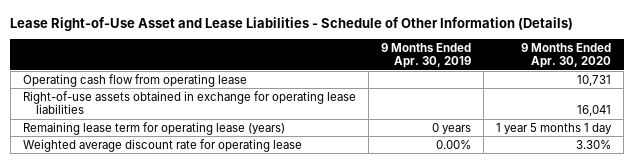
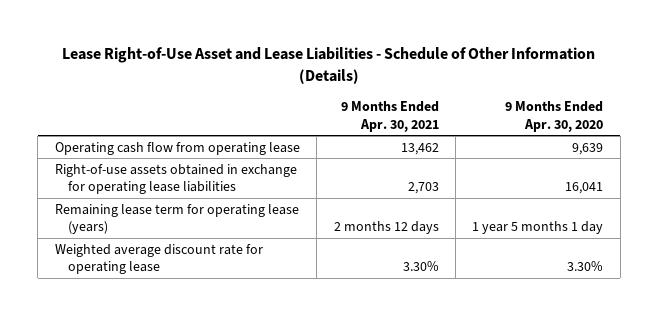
[381,42,472,68] 9 Months Ended Apr. 30, 2019 -> none
none -> [340,101,439,132] 9 Months Ended Apr. 30, 2021
[577,74,612,86] 10,731 -> [572,142,604,155] 9,639

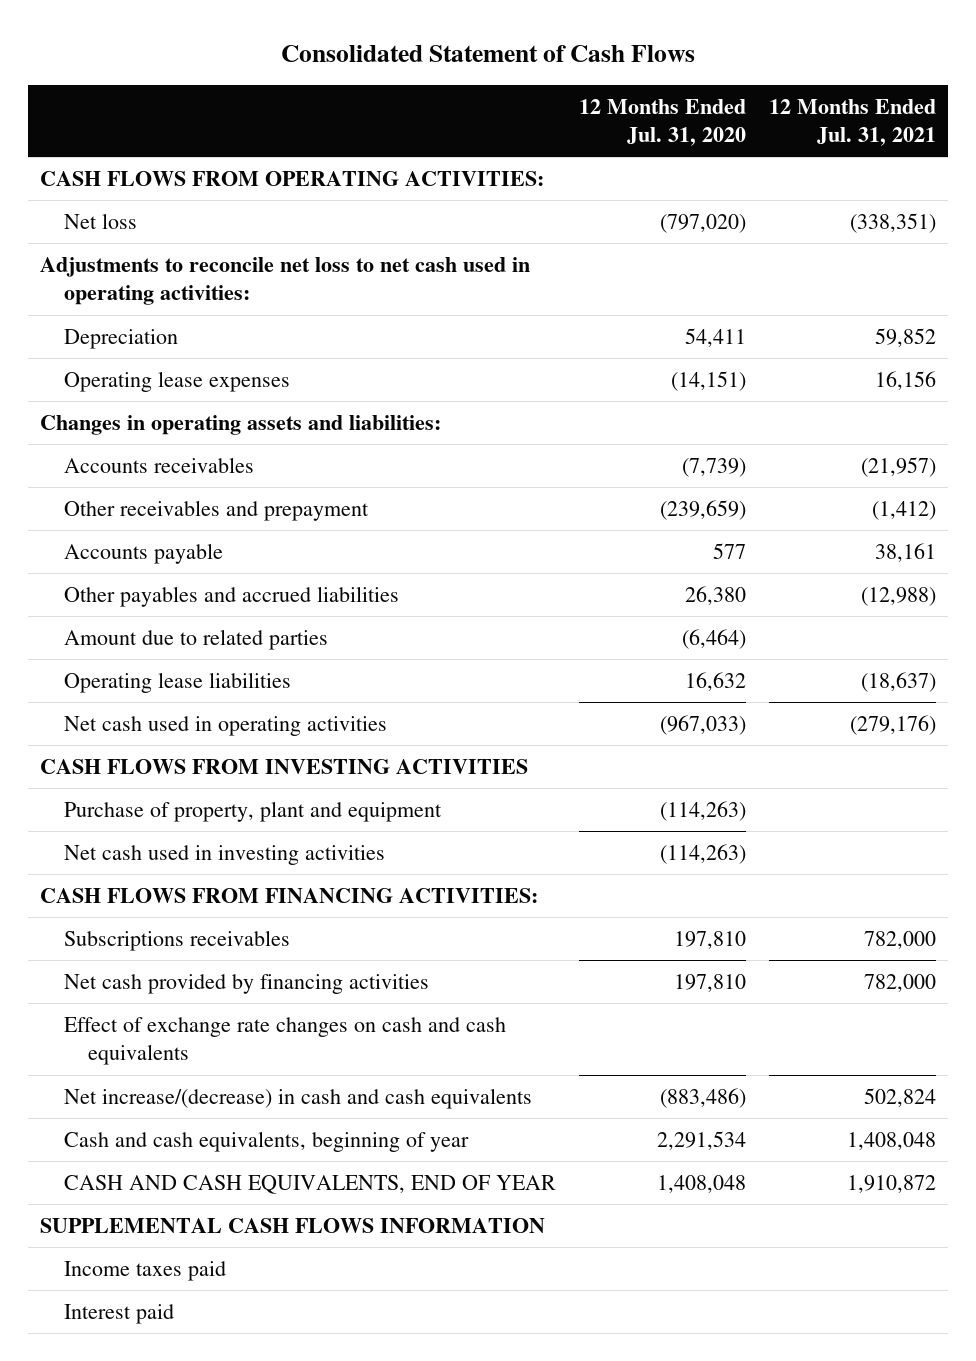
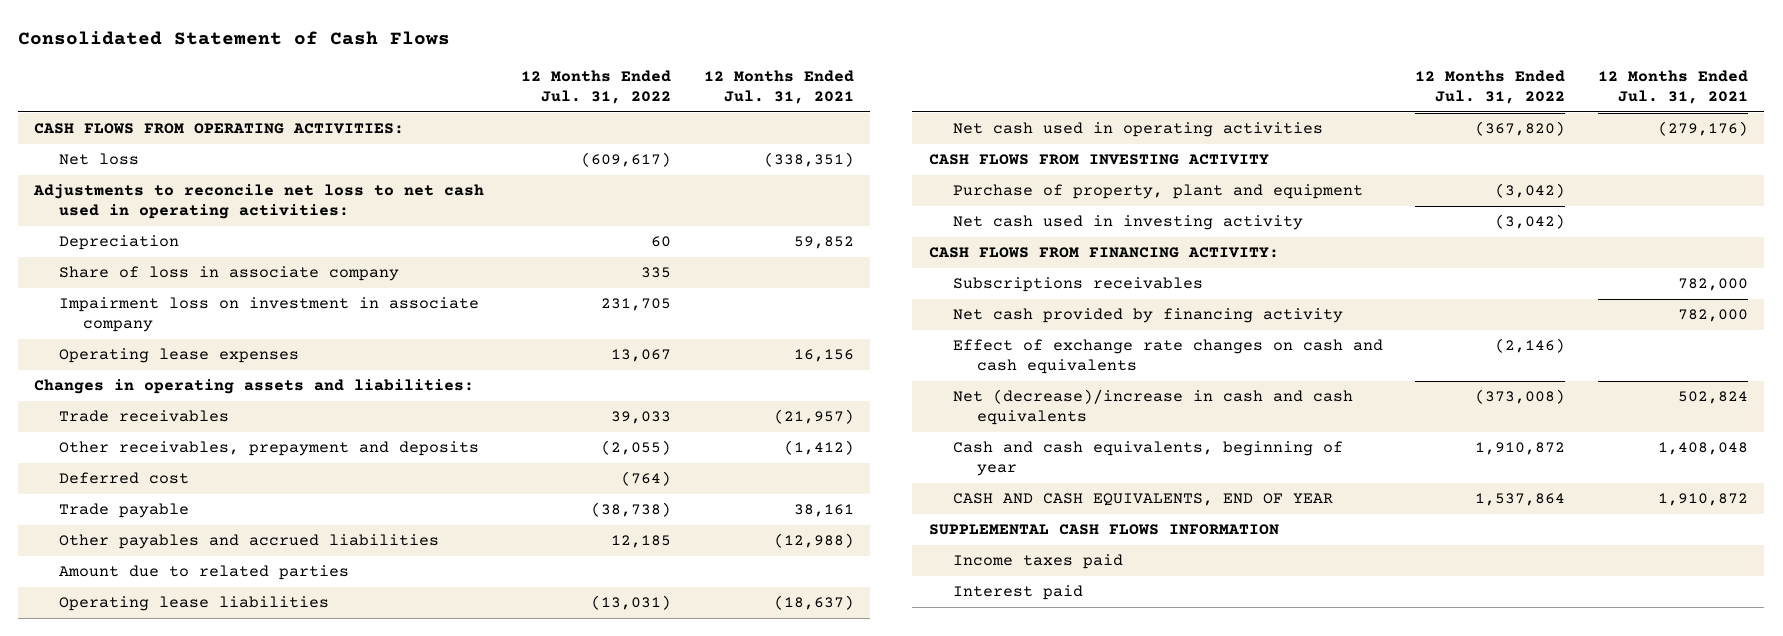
[579,98,747,146] 12 Months Ended Jul. 31, 2020 -> none
none -> [521,70,672,104] 12 Months Ended Jul. 31, 2022
none -> [58,266,399,282] Share of loss in associate company
none -> [58,297,479,333] Impairment loss on investment in associate company
[63,456,254,473] Accounts receivables -> [58,410,229,423] Trade receivables
[63,499,369,521] Other receivables and prepayment -> [58,441,479,457] Other receivables, prepayment and deposits
none -> [58,472,189,485] Deferred cost
[63,542,223,564] Accounts payable -> [58,503,189,519] Trade payable
[39,758,528,774] CASH FLOWS FROM INVESTING ACTIVITIES -> [928,154,1269,166] CASH FLOWS FROM INVESTING ACTIVITY
[63,844,385,865] Net cash used in investing activities -> [952,215,1303,231] Net cash used in investing activity
[39,887,538,903] CASH FLOWS FROM FINANCING ACTIVITIES: -> [928,247,1279,259] CASH FLOWS FROM FINANCING ACTIVITY:
[63,973,429,994] Net cash provided by financing activities -> [952,308,1343,324] Net cash provided by financing activity
[63,1087,532,1109] Net increase/(decrease) in cash and cash equivalents -> [952,389,1353,426] Net (decrease)/increase in cash and cash equivalents

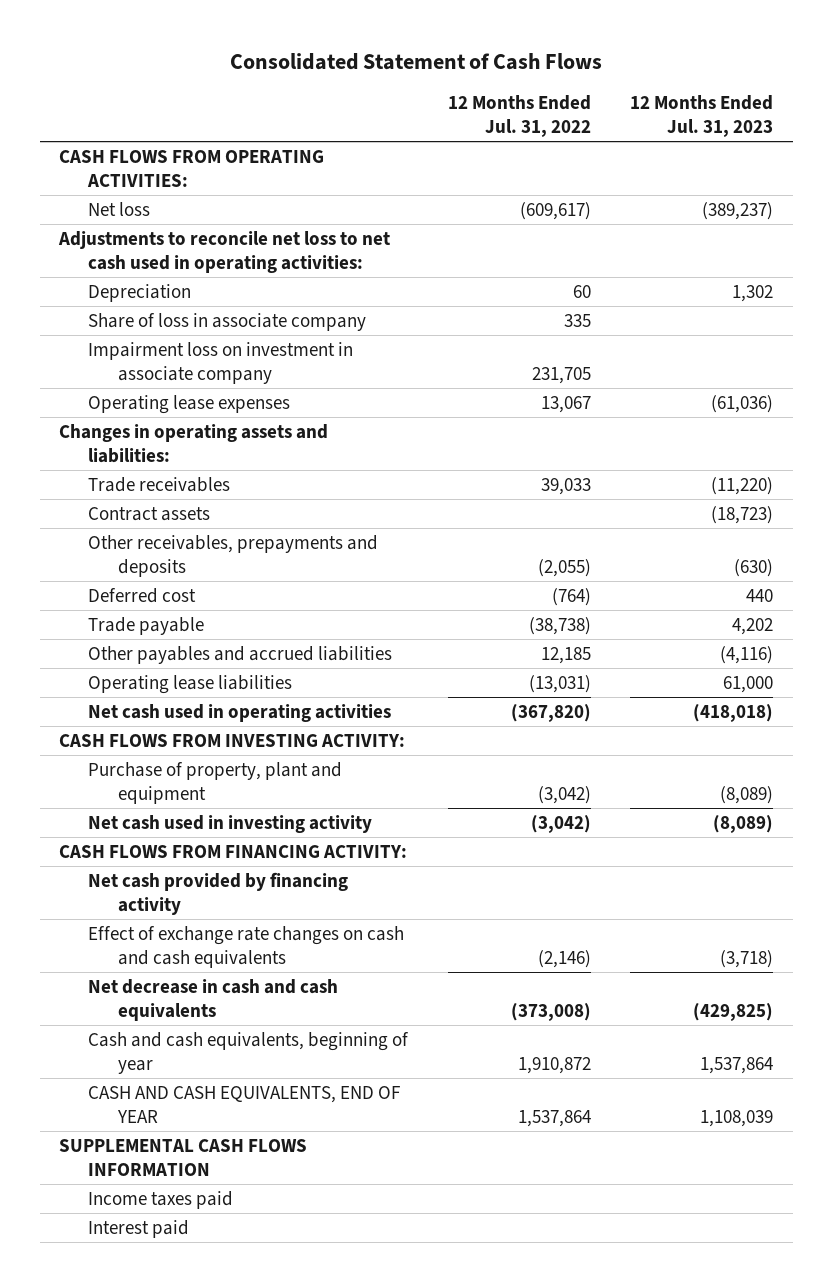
[704,70,855,104] 12 Months Ended Jul. 31, 2021 -> none
none -> [630,94,774,137] 12 Months Ended Jul. 31, 2023
none -> [88,506,211,521] Contract assets
[58,441,479,457] Other receivables, prepayment and deposits -> [88,534,379,577] Other receivables, prepayments and deposits
[58,565,349,581] Amount due to related parties -> none
[928,154,1269,166] CASH FLOWS FROM INVESTING ACTIVITY -> [59,733,406,747] CASH FLOWS FROM INVESTING ACTIVITY:
[952,277,1203,293] Subscriptions receivables -> none
[952,389,1353,426] Net (decrease)/increase in cash and cash equivalents -> [88,978,339,1021] Net decrease in cash and cash equivalents

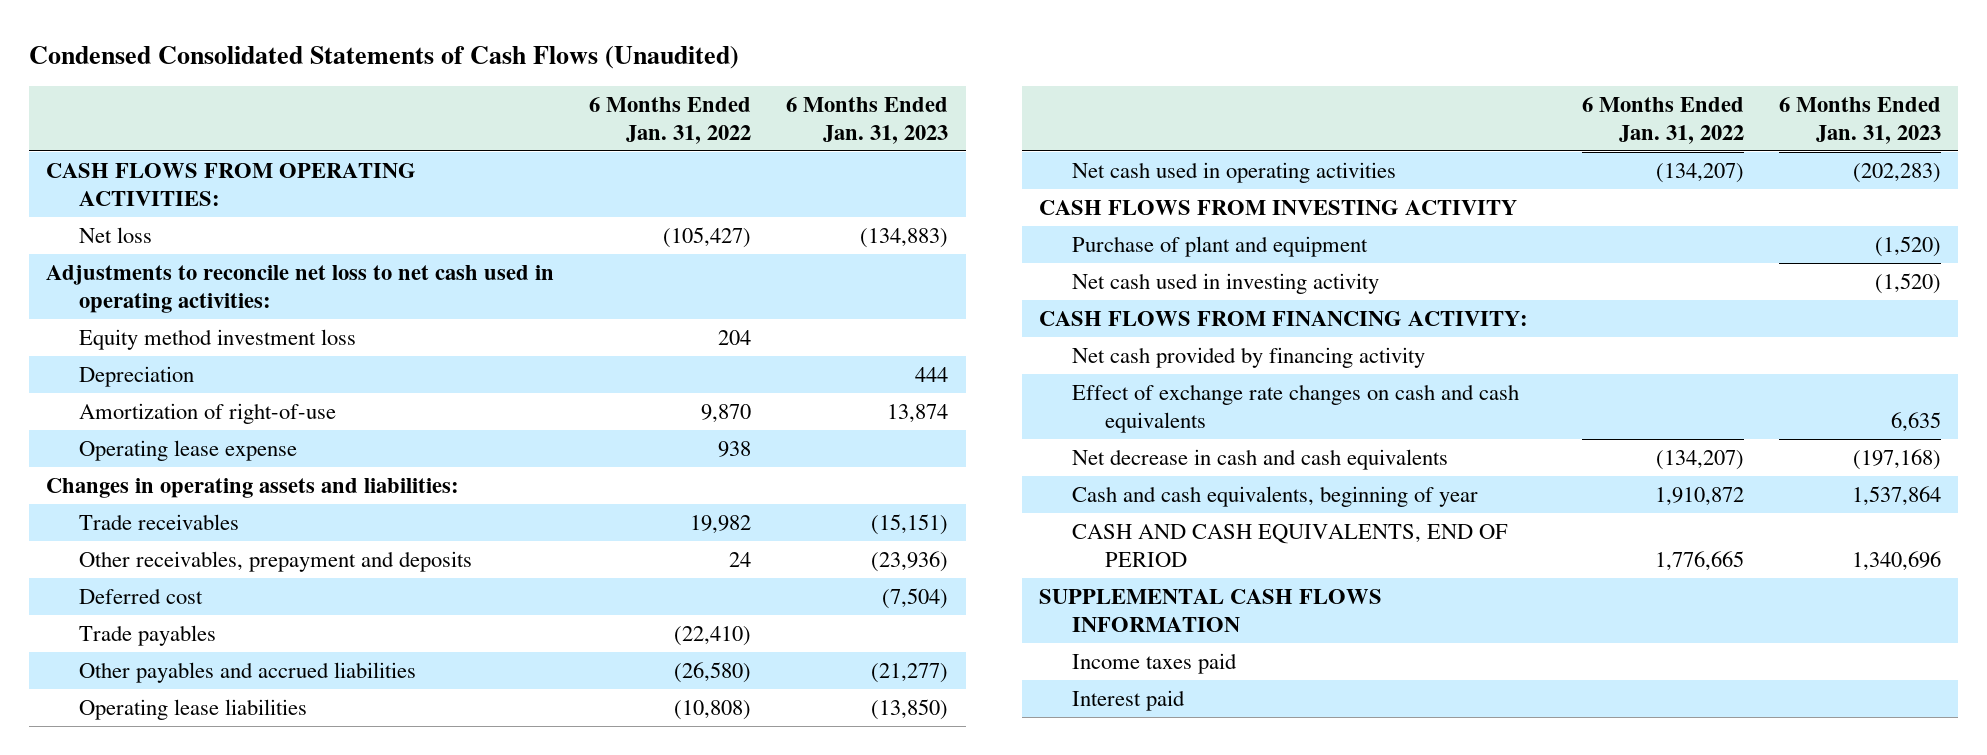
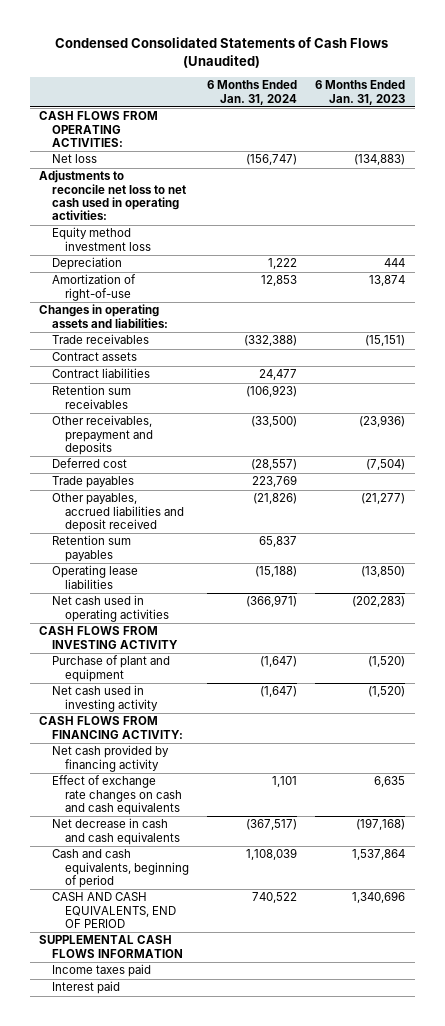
[589,96,752,144] 6 Months Ended Jan. 31, 2022 -> none
none -> [207,80,298,105] 6 Months Ended Jan. 31, 2024
[79,439,298,461] Operating lease expense -> none
none -> [52,352,138,362] Contract assets
none -> [52,368,151,379] Contract liabilities
none -> [52,385,132,409] Retention sum receivables
[79,661,417,683] Other payables and accrued liabilities -> [52,493,185,533] Other payables, accrued liabilities and deposit received
none -> [52,535,132,562] Retention sum payables
[1072,485,1479,507] Cash and cash equivalents, beginning of year -> [52,849,190,889] Cash and cash equivalents, beginning of period

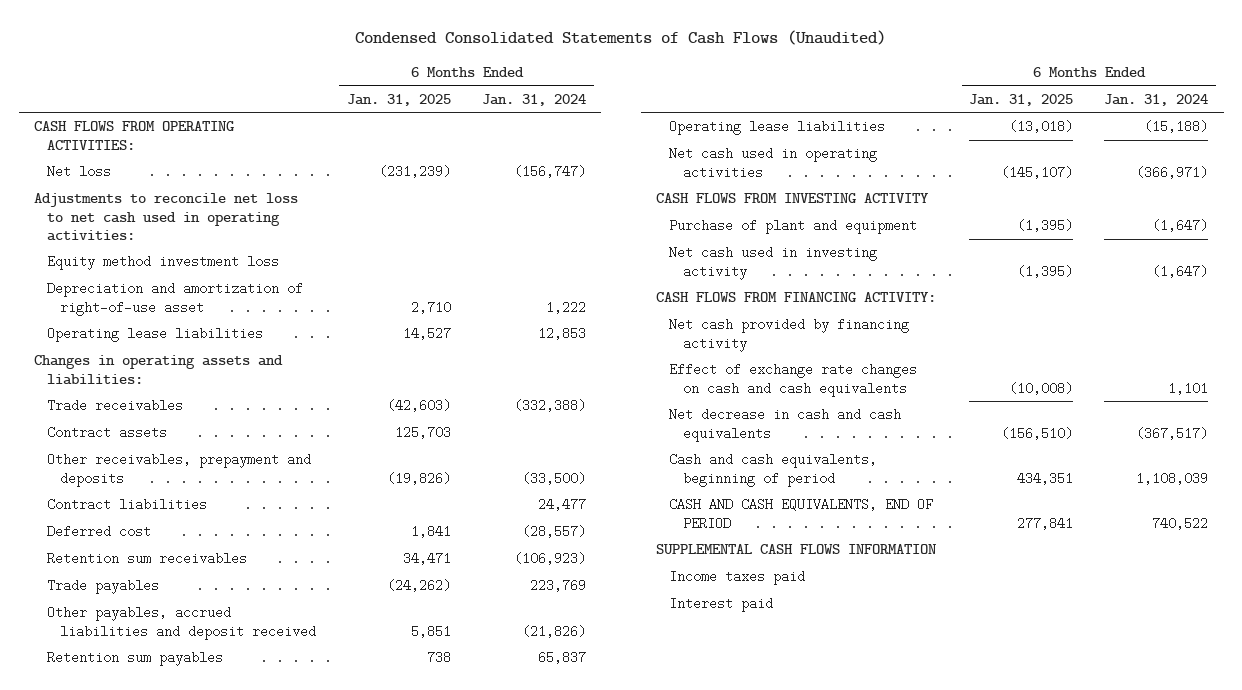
[315,80,406,105] 6 Months Ended Jan. 31, 2023 -> none
none -> [347,93,452,106] Jan. 31, 2025
[52,257,123,271] Depreciation -> [47,282,304,316] Depreciation and amortization of right-of-use asset
[52,274,137,301] Amortization of right-of-use -> [47,327,264,343] Operating lease liabilities
[52,368,151,379] Contract liabilities -> [47,498,208,512] Contract liabilities
[52,385,132,409] Retention sum receivables -> [47,552,248,566] Retention sum receivables

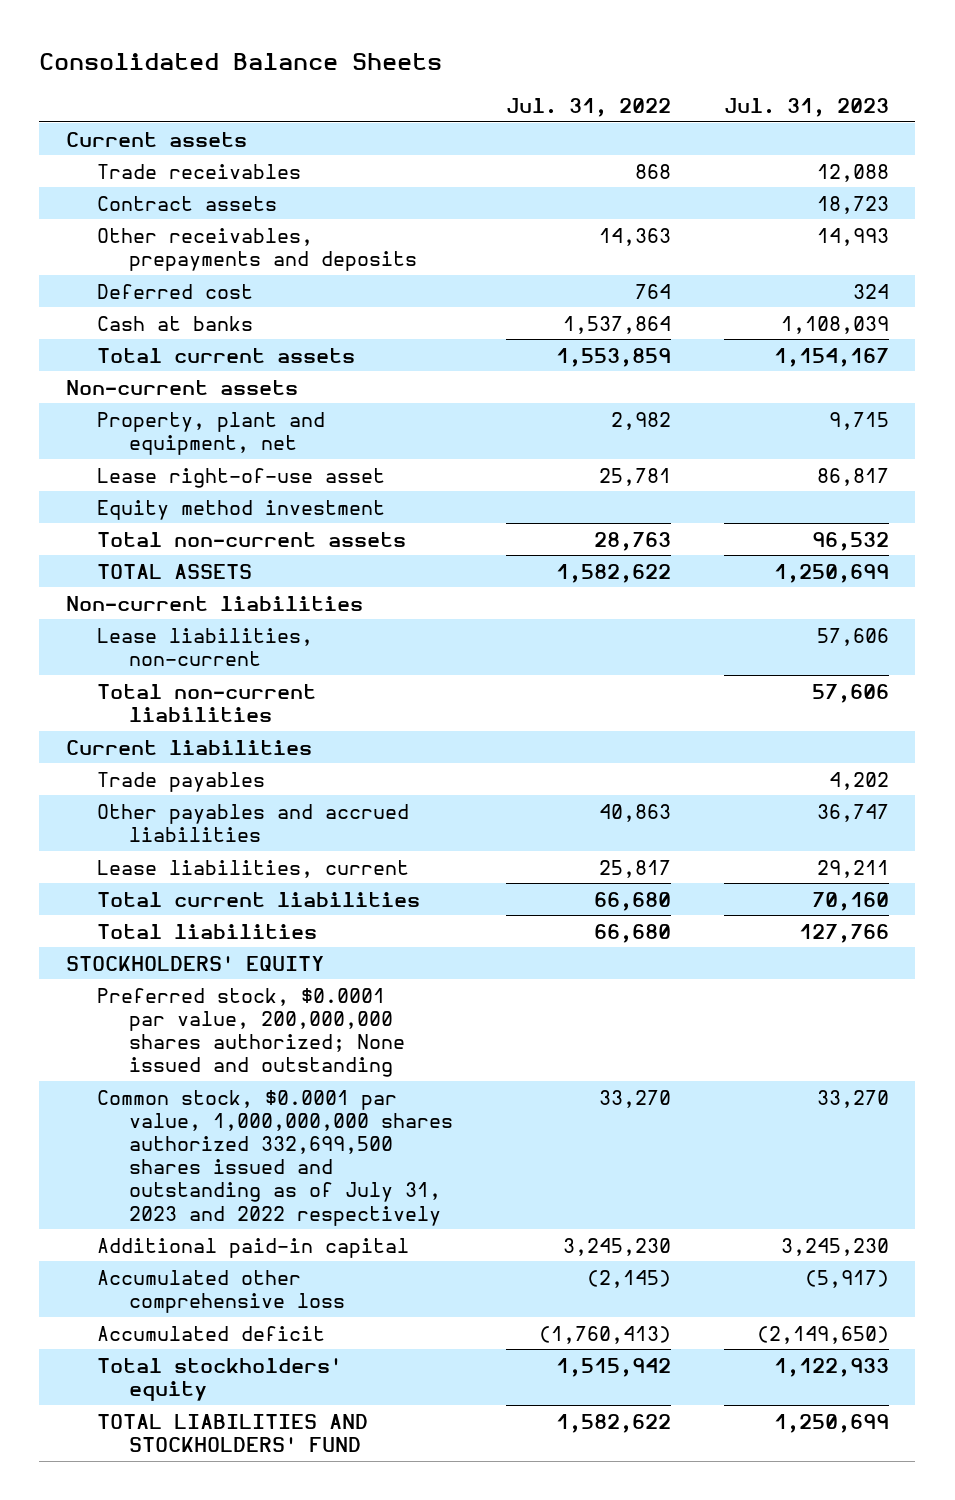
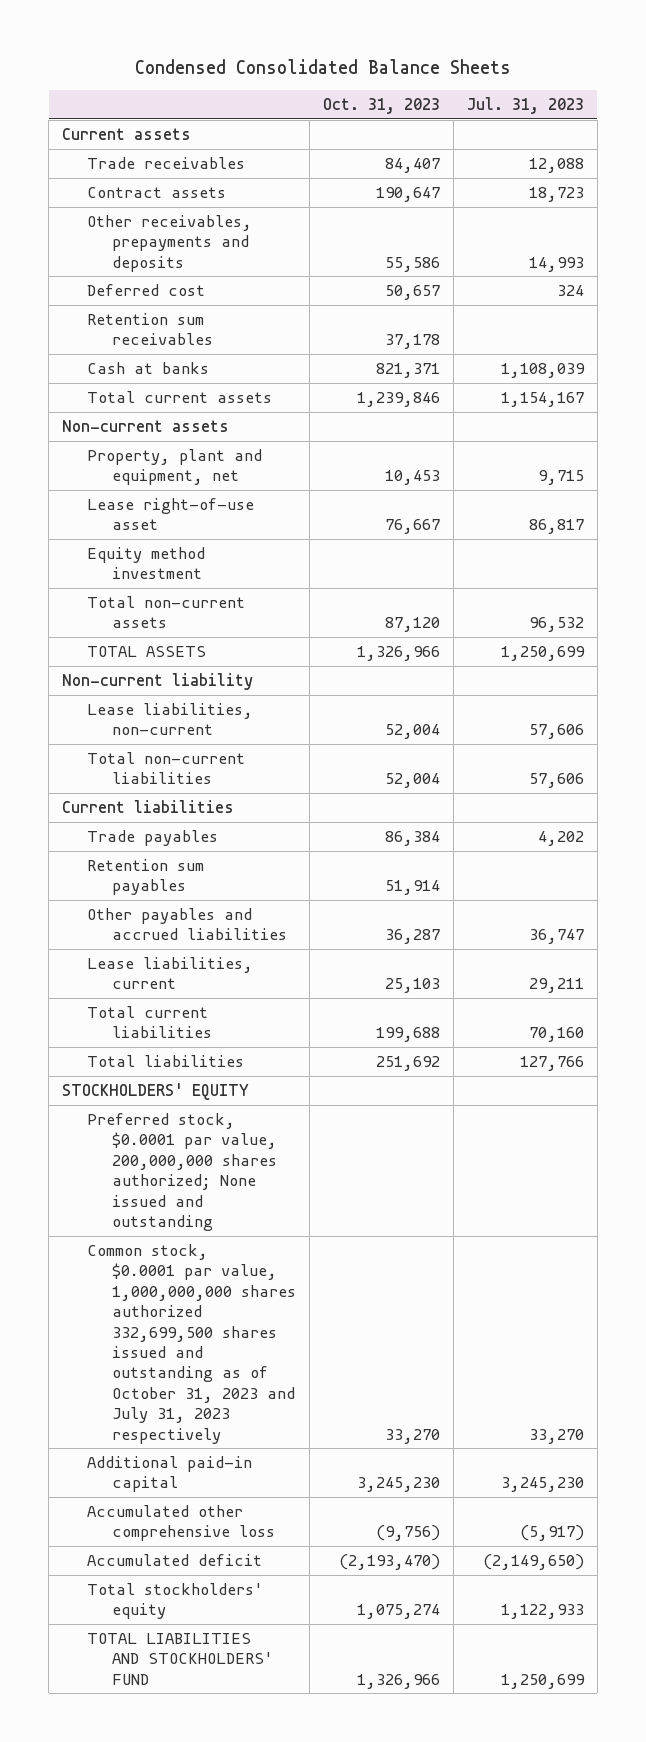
[39,52,443,70] Consolidated Balance Sheets -> [134,58,511,74] Condensed Consolidated Balance Sheets
[505,98,671,118] Jul. 31, 2022 -> none
none -> [323,98,441,115] Oct. 31, 2023
none -> [87,312,214,346] Retention sum receivables
[65,595,363,611] Non-current liabilities -> [62,672,254,690] Non-current liability
none -> [87,858,205,896] Retention sum payables
[97,1089,453,1226] Common stock, $0.0001 par value, 1,000,000,000 shares authorized 332,699,500 shares issued and outstanding as of July 31, 2023 and 2022 respectively -> [87,1243,297,1444] Common stock, $0.0001 par value, 1,000,000,000 shares authorized 332,699,500 shares issued and outstanding as of October 31, 2023 and July 31, 2023 respectively

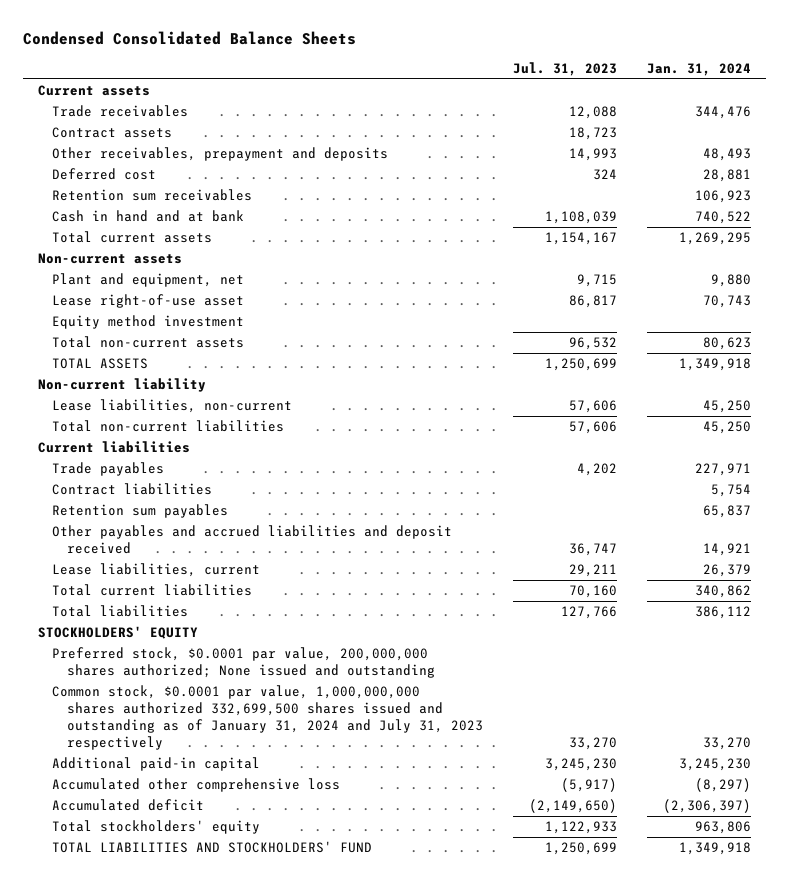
[323,98,441,115] Oct. 31, 2023 -> none
none -> [646,62,751,76] Jan. 31, 2024
[87,214,253,272] Other receivables, prepayments and deposits -> [52,147,389,162] Other receivables, prepayment and deposits
[87,361,210,374] Cash at banks -> [52,210,245,223] Cash in hand and at bank
[87,448,263,486] Property, plant and equipment, net -> [52,273,245,288] Plant and equipment, net
none -> [52,483,213,496] Contract liabilities
[87,907,288,941] Other payables and accrued liabilities -> [52,525,453,555] Other payables and accrued liabilities and deposit received
[87,1243,297,1444] Common stock, $0.0001 par value, 1,000,000,000 shares authorized 332,699,500 shares issued and outstanding as of October 31, 2023 and July 31, 2023 respectively -> [52,685,483,751] Common stock, $0.0001 par value, 1,000,000,000 shares authorized 332,699,500 shares issued and outstanding as of January 31, 2024 and July 31, 2023 respectively

